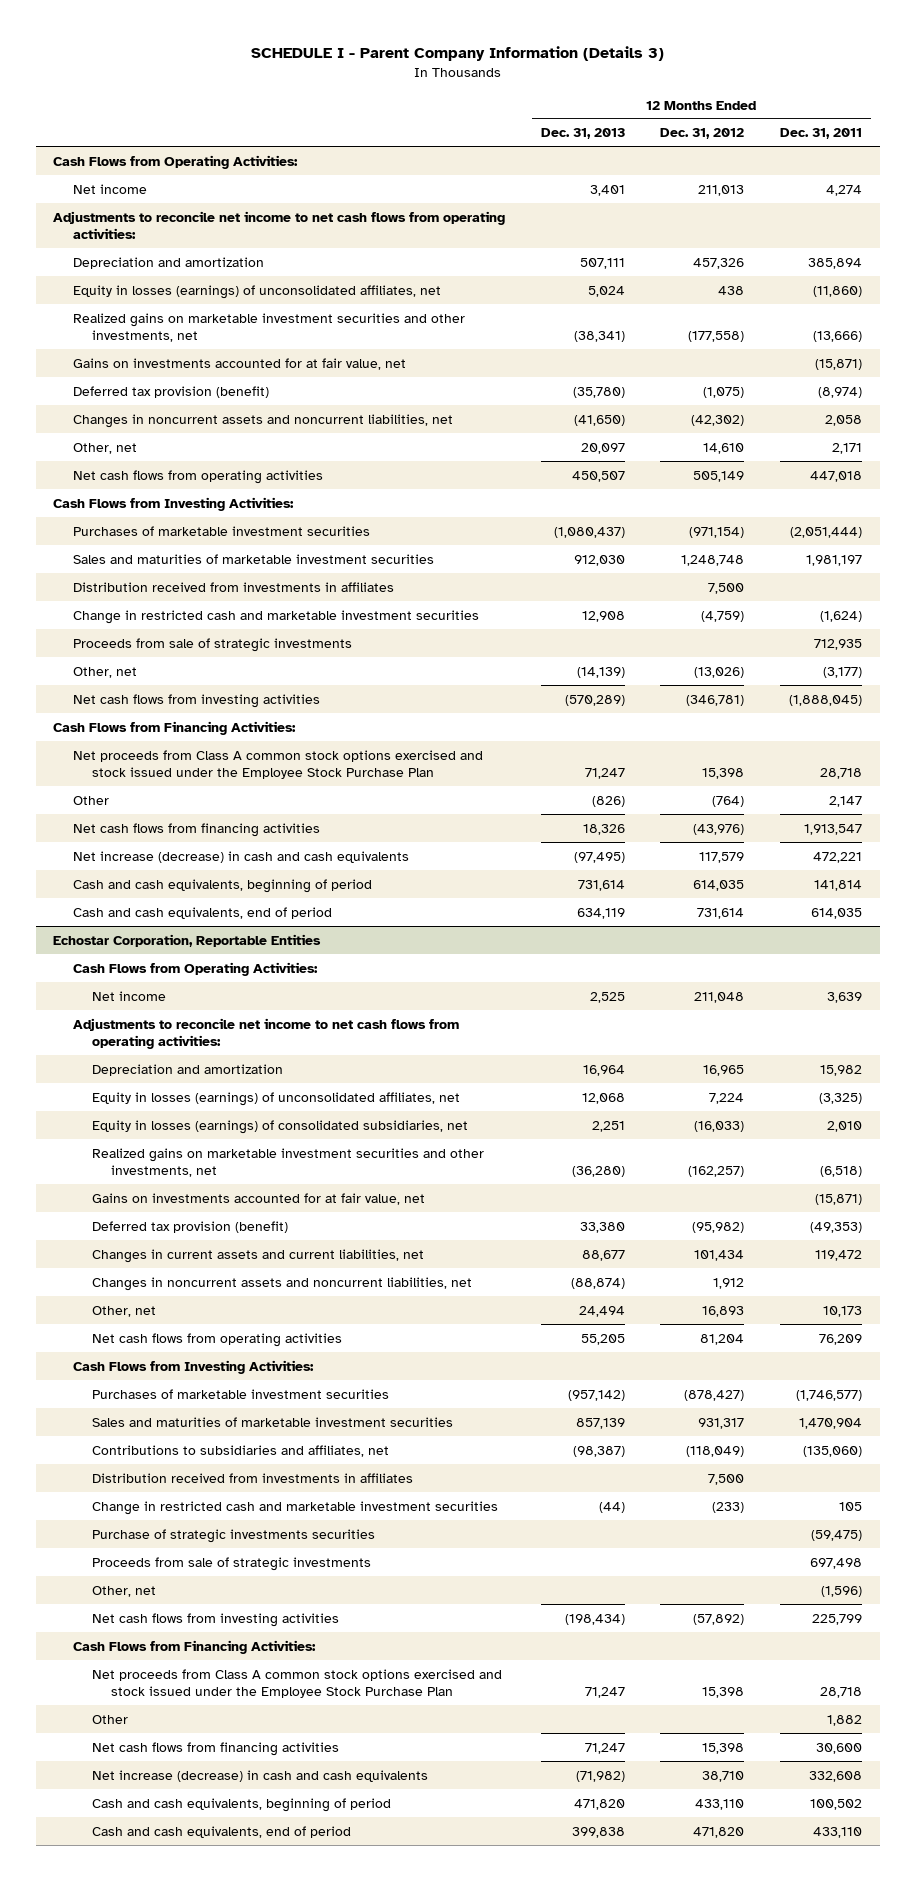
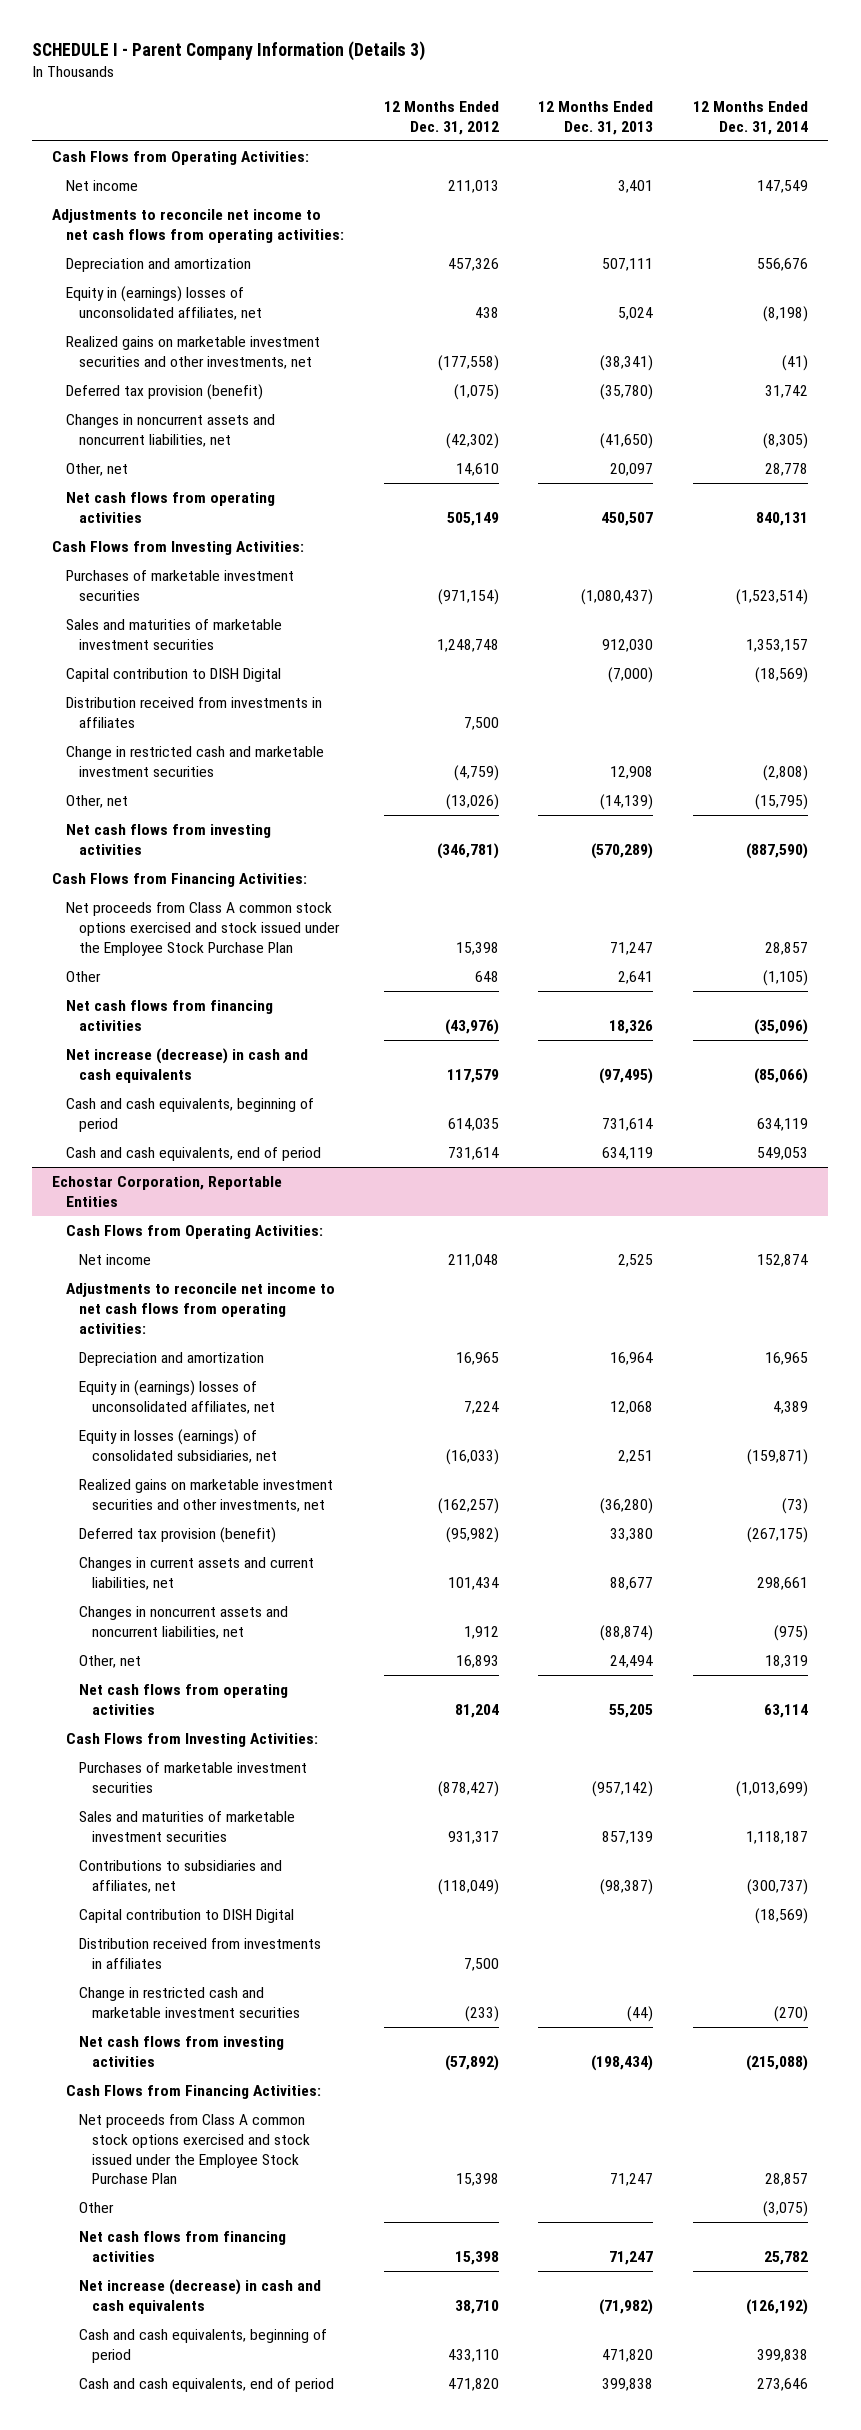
[779,128,862,140] Dec. 31, 2011 -> none
none -> [693,101,809,135] 12 Months Ended Dec. 31, 2014
[72,284,441,299] Equity in losses (earnings) of unconsolidated affiliates, net -> [65,285,263,320] Equity in (earnings) losses of unconsolidated affiliates, net
[72,357,406,370] Gains on investments accounted for at fair value, net -> none
none -> [65,667,281,682] Capital contribution to DISH Digital
[72,637,352,652] Proceeds from sale of strategic investments -> none
[591,795,625,807] (826) -> [618,970,654,984] 2,641
[712,795,745,807] (764) -> [474,970,499,982] 648
[92,1091,461,1106] Equity in losses (earnings) of unconsolidated affiliates, net -> [79,1379,276,1414] Equity in (earnings) losses of unconsolidated affiliates, net
[92,1192,426,1205] Gains on investments accounted for at fair value, net -> none
none -> [79,1908,295,1923] Capital contribution to DISH Digital
[92,1528,376,1543] Purchase of strategic investments securities -> none
[92,1556,372,1571] Proceeds from sale of strategic investments -> none
[92,1585,157,1597] Other, net -> none

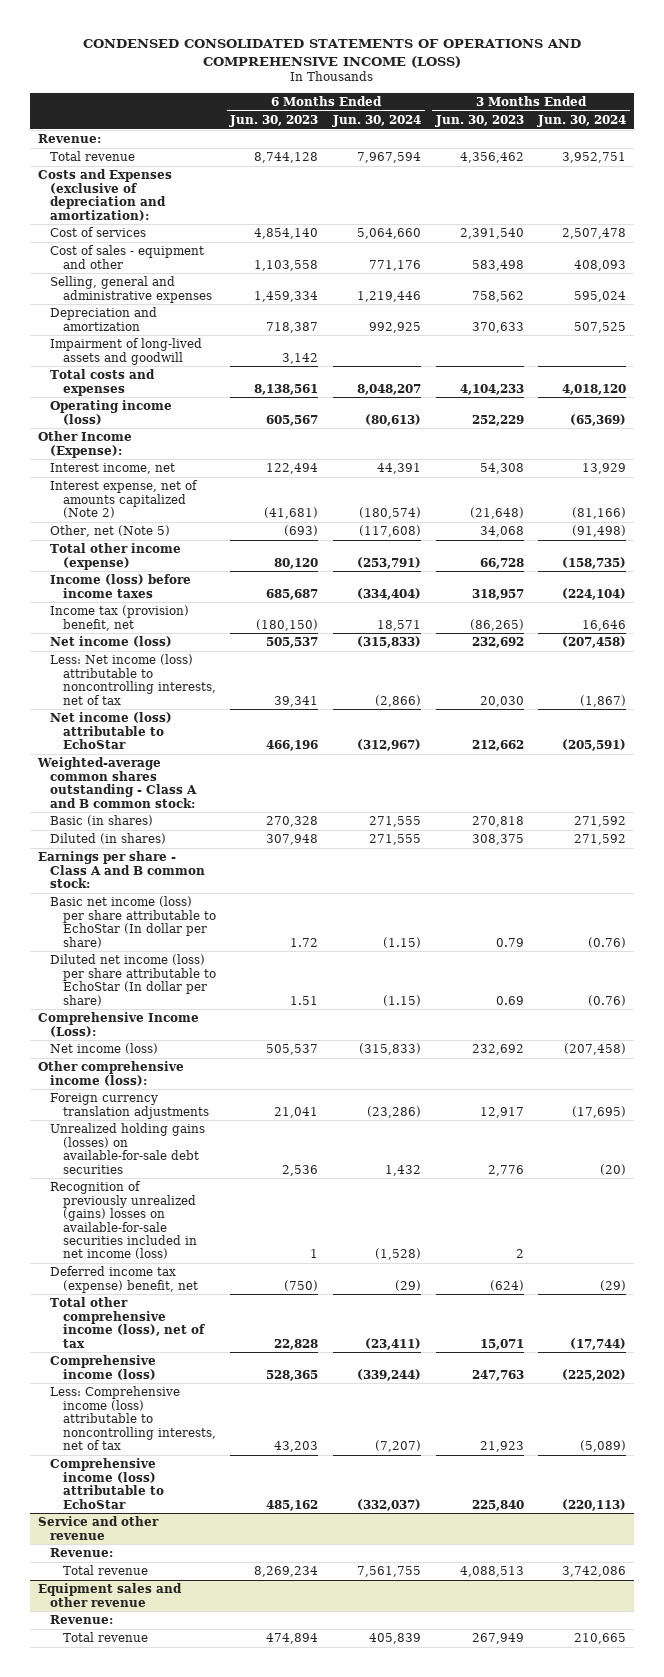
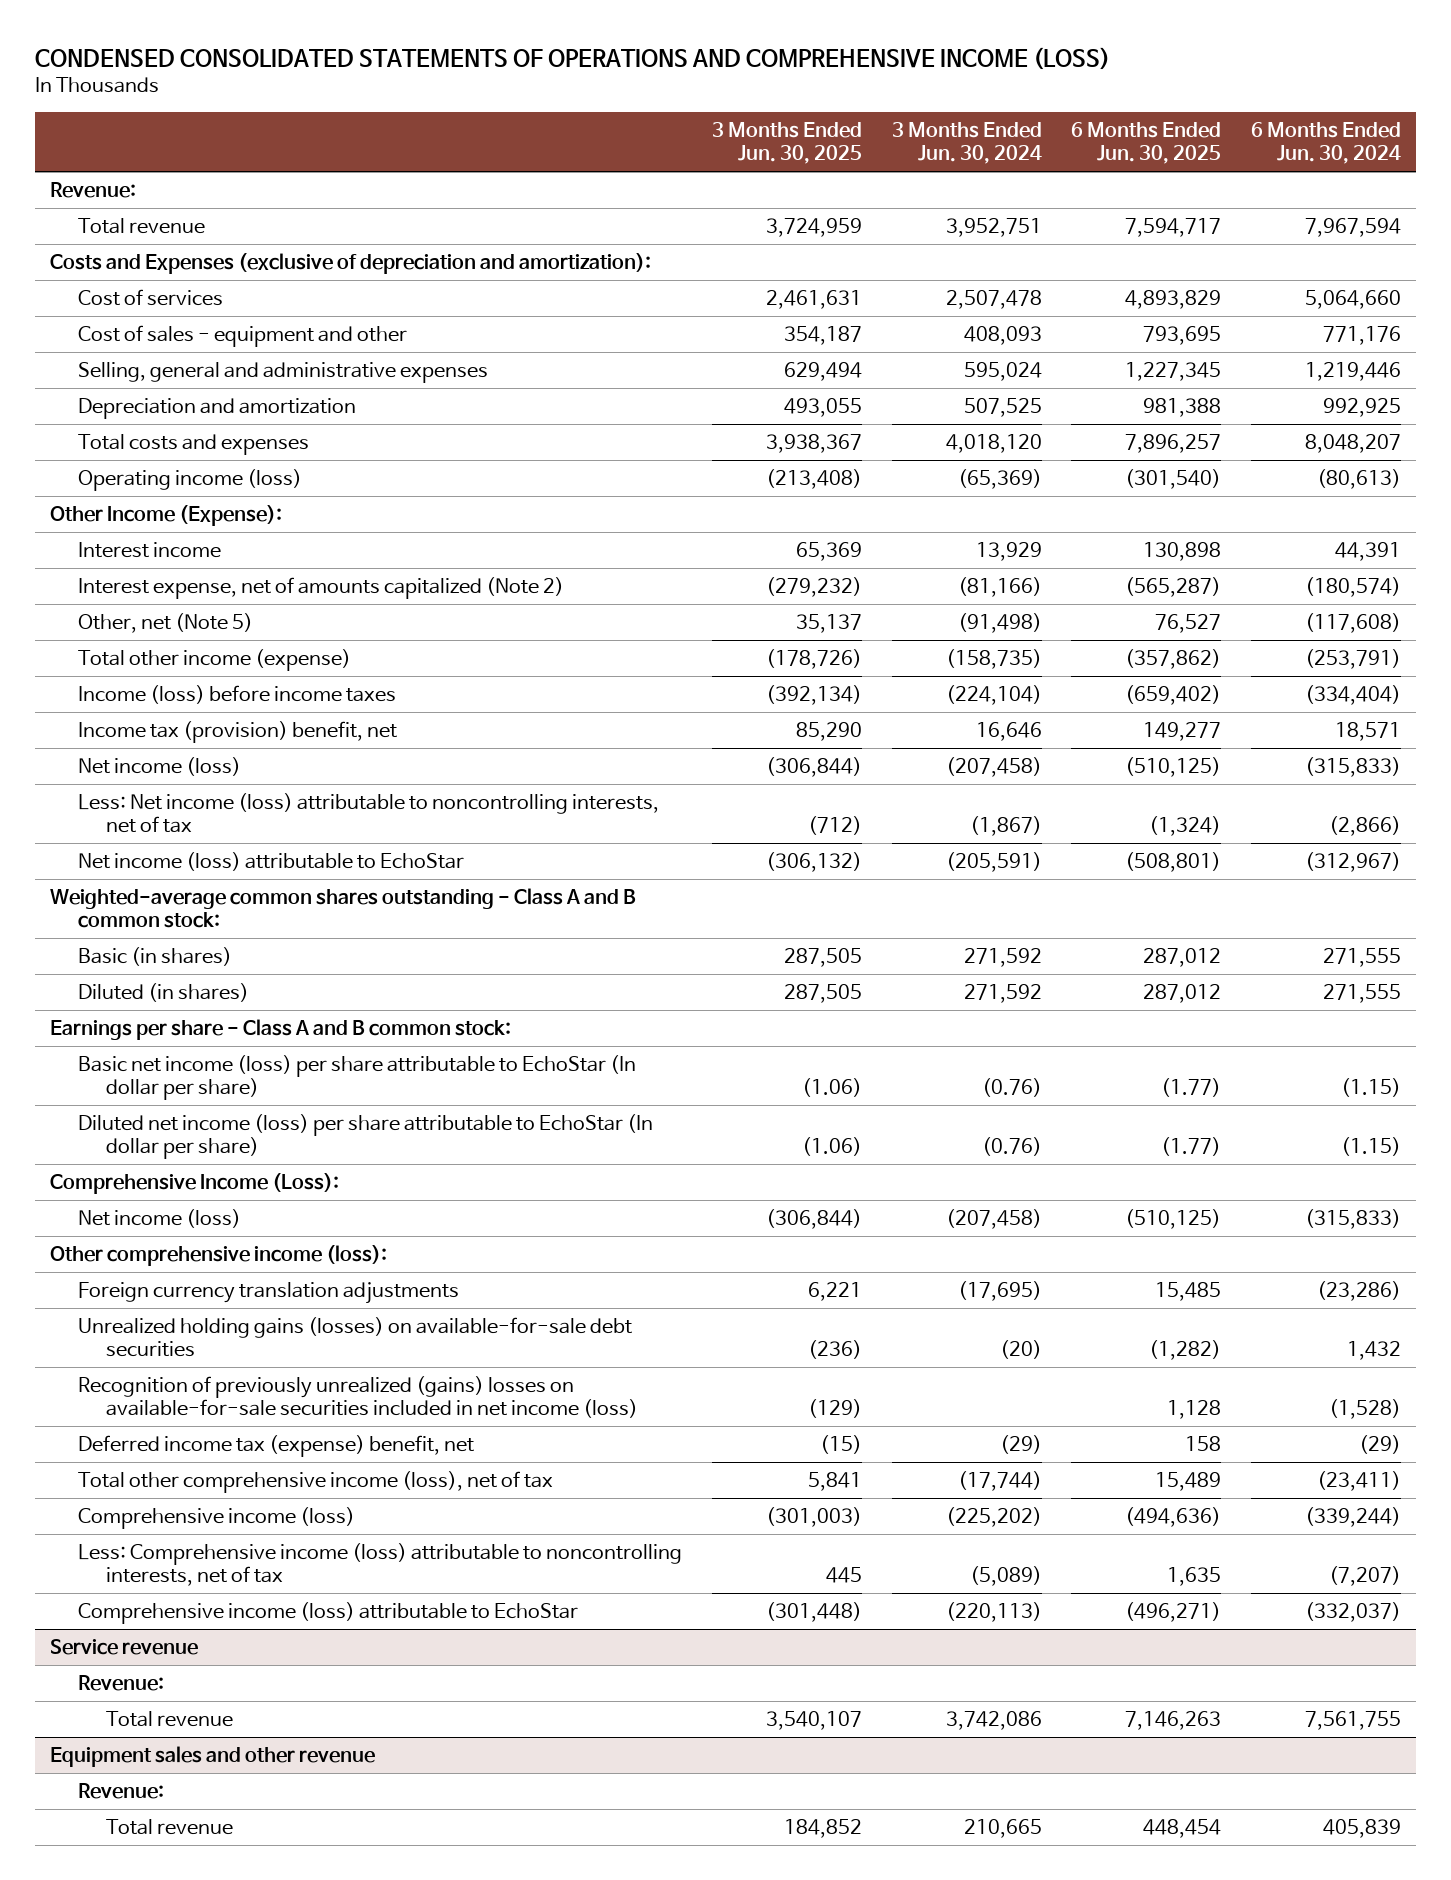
[229,115,319,128] Jun. 30, 2023 -> none
[434,115,524,128] Jun. 30, 2023 -> none
none -> [711,122,862,165] 3 Months Ended Jun. 30, 2025
none -> [1071,122,1222,165] 6 Months Ended Jun. 30, 2025
[50,338,203,365] Impairment of long-lived assets and goodwill -> none
[50,463,176,475] Interest income, net -> [78,542,222,559] Interest income
[37,1516,159,1540] Service and other revenue -> [49,1639,198,1656] Service revenue

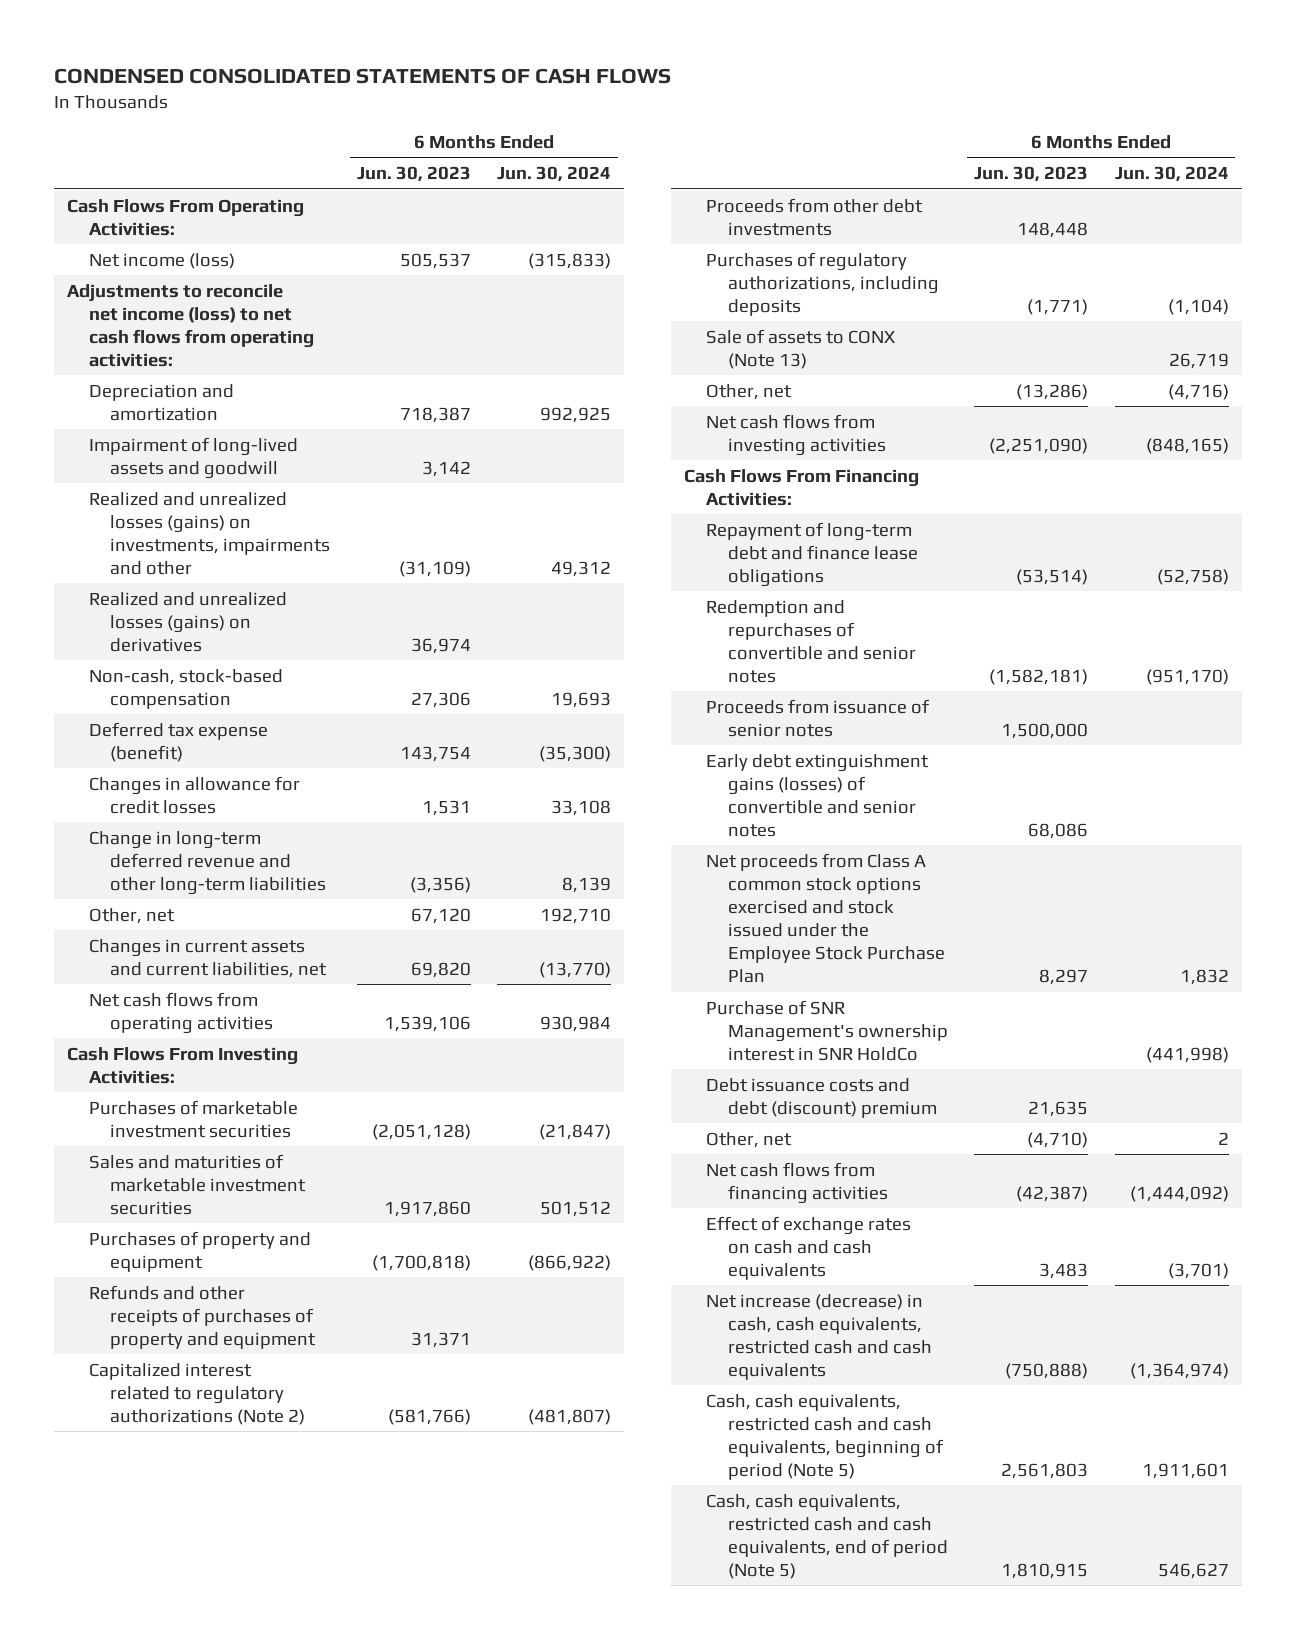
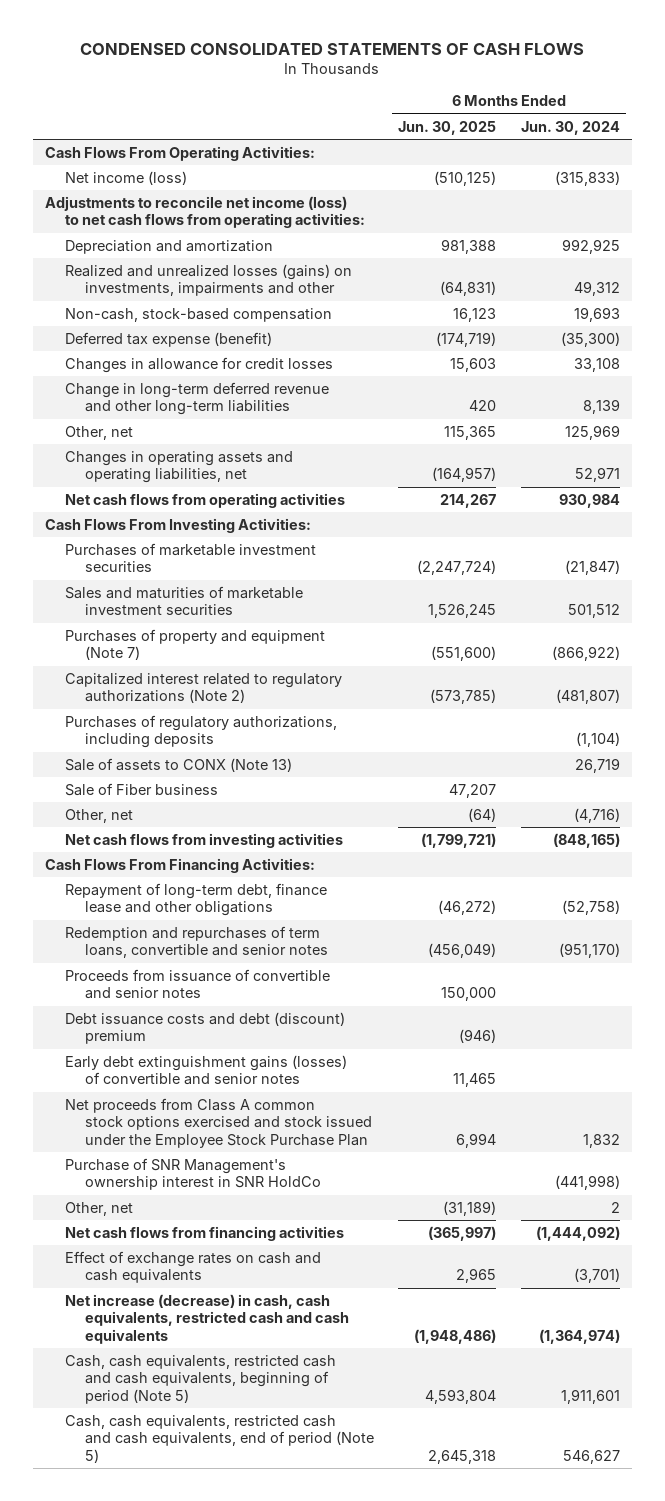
[356,166,471,183] Jun. 30, 2023 -> none
none -> [398,120,497,135] Jun. 30, 2025
[88,436,298,479] Impairment of long-lived assets and goodwill -> none
[88,591,287,652] Realized and unrealized losses (gains) on derivatives -> none
[540,907,612,924] 192,710 -> [564,424,620,440] 125,969
[88,938,328,978] Changes in current assets and current liabilities, net -> [64,450,293,484] Changes in operating assets and operating liabilities, net
[539,961,612,978] (13,770) -> [574,467,620,483] 52,971
[88,1284,317,1349] Refunds and other receipts of purchases of property and equipment -> none
[88,1230,311,1272] Purchases of property and equipment -> [64,628,325,661] Purchases of property and equipment (Note 7)
[705,197,923,236] Proceeds from other debt investments -> none
none -> [64,782,218,796] Sale of Fiber business
[705,521,918,587] Repayment of long-term debt and finance lease obligations -> [64,882,327,917] Repayment of long-term debt, finance lease and other obligations
[705,599,916,683] Redemption and repurchases of convertible and senior notes -> [64,925,328,959] Redemption and repurchases of term loans, convertible and senior notes
[705,698,930,737] Proceeds from issuance of senior notes -> [64,968,330,1000] Proceeds from issuance of convertible and senior notes
[705,1077,937,1118] Debt issuance costs and debt (discount) premium -> [64,1011,345,1045] Debt issuance costs and debt (discount) premium

